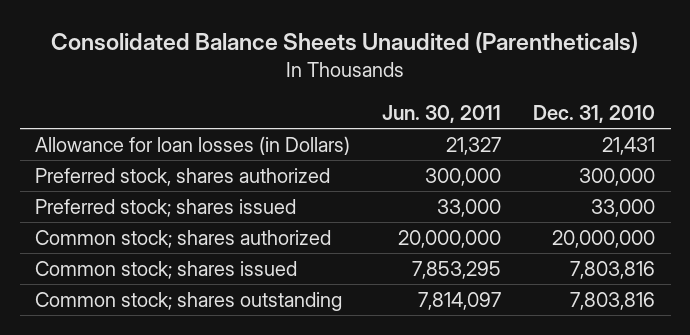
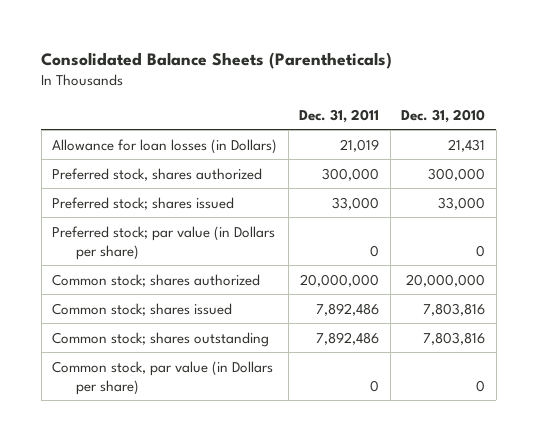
[51,32,639,54] Consolidated Balance Sheets Unaudited (Parentheticals) -> [41,51,393,69] Consolidated Balance Sheets (Parentheticals)
[382,104,502,123] Jun. 30, 2011 -> none
none -> [299,108,380,123] Dec. 31, 2011
none -> [52,225,276,260] Preferred stock; par value (in Dollars per share)
none -> [52,360,274,395] Common stock, par value (in Dollars per share)

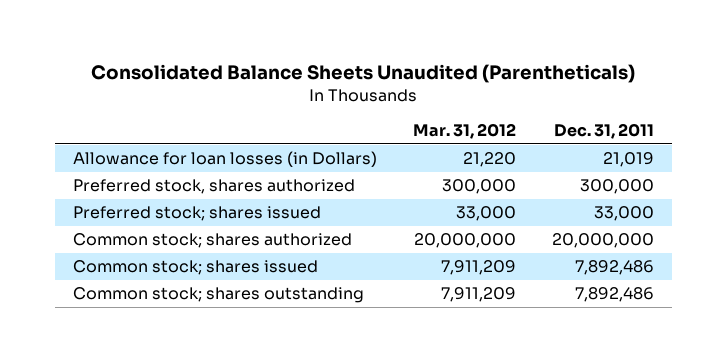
[41,51,393,69] Consolidated Balance Sheets (Parentheticals) -> [91,64,636,84] Consolidated Balance Sheets Unaudited (Parentheticals)
[401,108,486,123] Dec. 31, 2010 -> none
none -> [412,122,516,139] Mar. 31, 2012
[52,225,276,260] Preferred stock; par value (in Dollars per share) -> none
[52,360,274,395] Common stock, par value (in Dollars per share) -> none

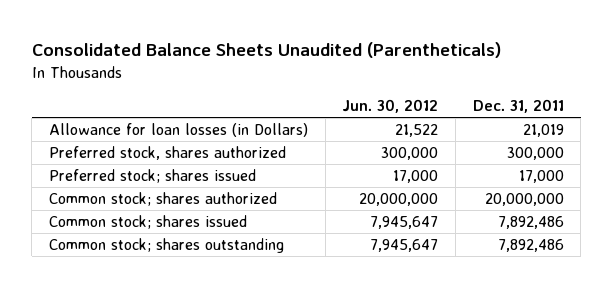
[412,122,516,139] Mar. 31, 2012 -> none
none -> [342,98,439,113] Jun. 30, 2012
[594,206,655,222] 33,000 -> [518,170,564,184] 17,000

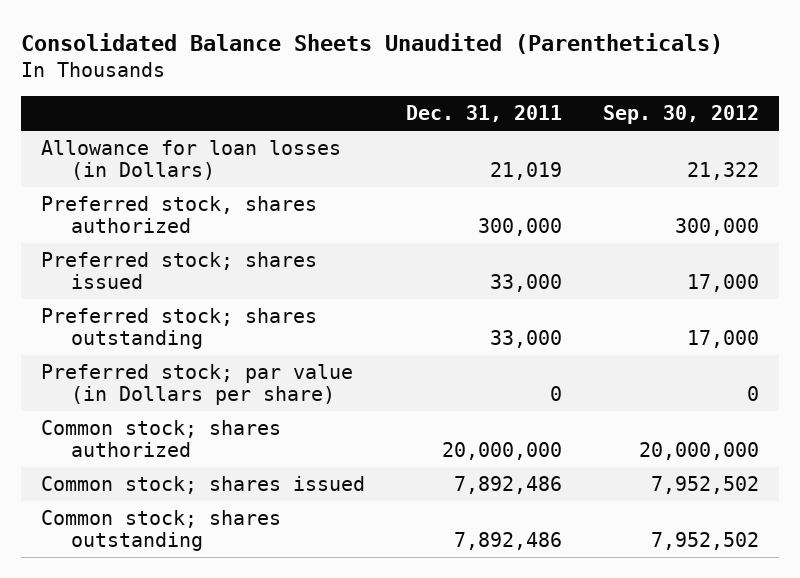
[342,98,439,113] Jun. 30, 2012 -> none
none -> [602,105,759,125] Sep. 30, 2012
[518,170,564,184] 17,000 -> [490,274,563,293] 33,000
none -> [41,307,318,350] Preferred stock; shares outstanding
none -> [41,363,354,406] Preferred stock; par value (in Dollars per share)

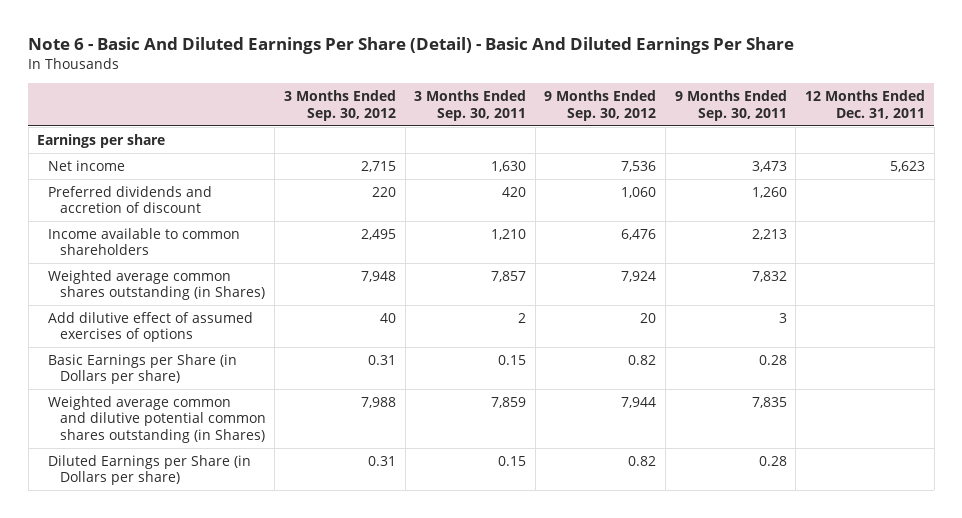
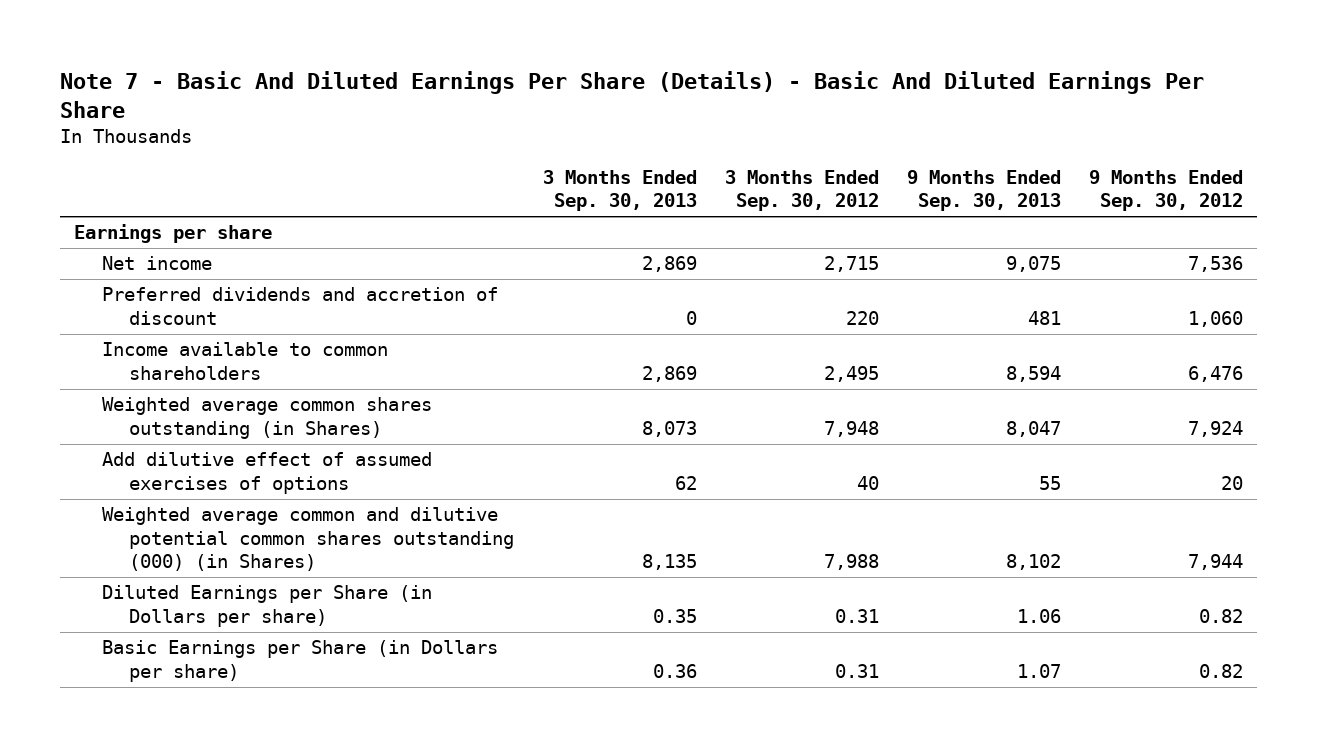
[28,36,795,54] Note 6 - Basic And Diluted Earnings Per Share (Detail) - Basic And Diluted Earnings Per Share -> [60,71,1205,118] Note 7 - Basic And Diluted Earnings Per Share (Details) - Basic And Diluted Earnings Per Share
[414,90,527,121] 3 Months Ended Sep. 30, 2011 -> none
[674,90,787,121] 9 Months Ended Sep. 30, 2011 -> none
[804,90,925,119] 12 Months Ended Dec. 31, 2011 -> none
none -> [542,169,697,212] 3 Months Ended Sep. 30, 2013
none -> [906,169,1061,212] 9 Months Ended Sep. 30, 2013
[48,396,266,443] Weighted average common and dilutive potential common shares outstanding (in Shares) -> [101,507,515,572] Weighted average common and dilutive potential common shares outstanding (000) (in Shares)
[48,354,238,385] Basic Earnings per Share (in Dollars per share) -> [101,640,498,682] Basic Earnings per Share (in Dollars per share)

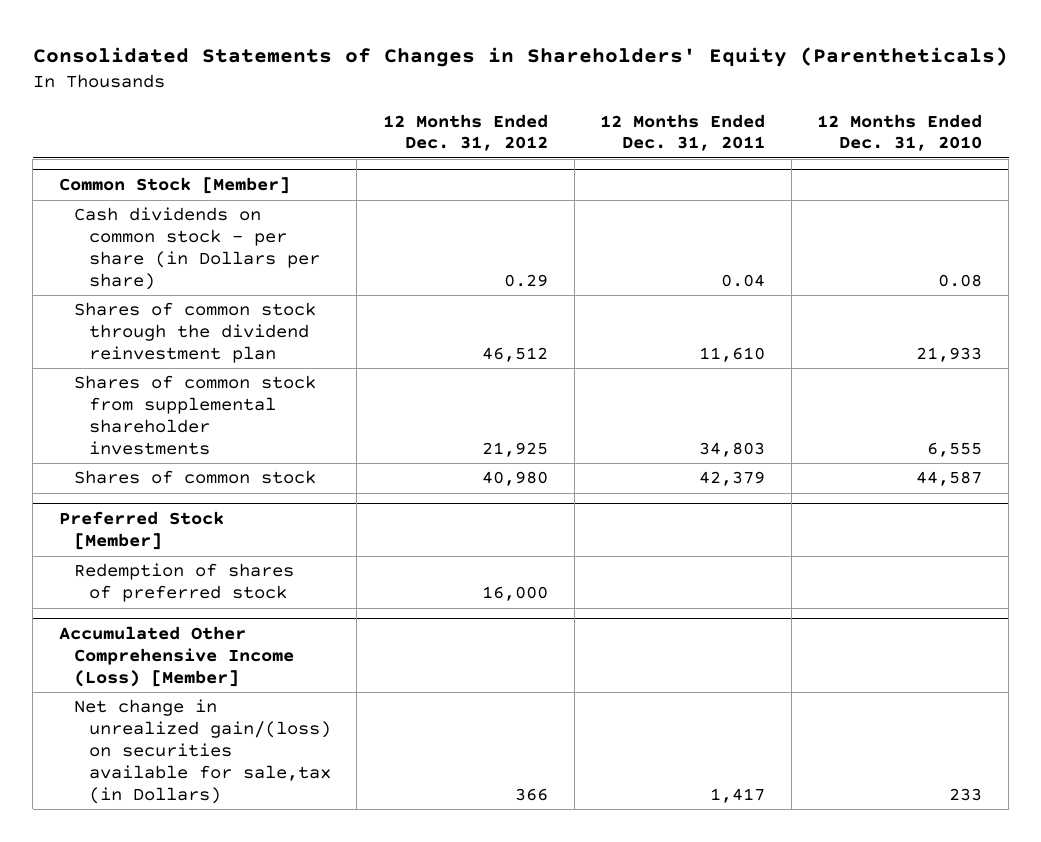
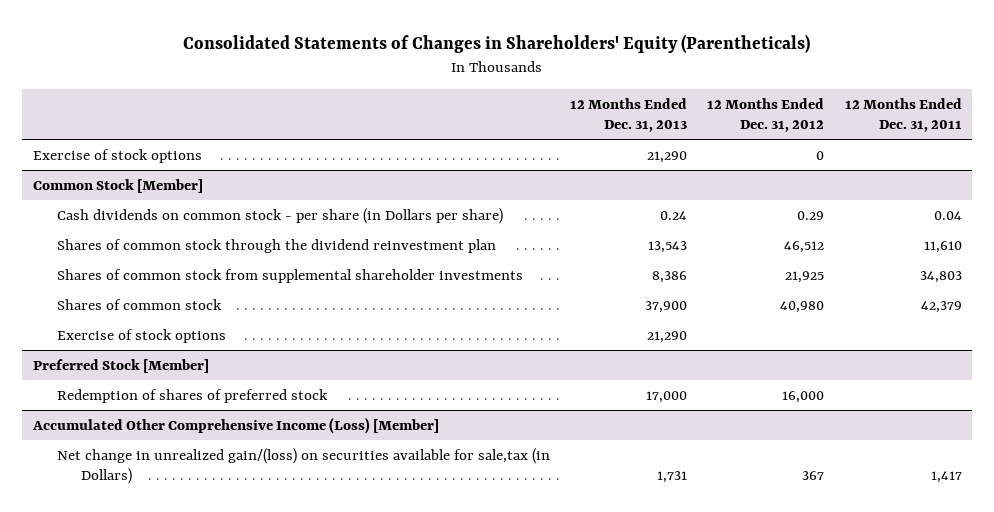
[817,113,983,152] 12 Months Ended Dec. 31, 2010 -> none
none -> [570,98,688,133] 12 Months Ended Dec. 31, 2013
none -> [32,148,202,163] Exercise of stock options
none -> [56,328,226,343] Exercise of stock options
[515,787,549,801] 366 -> [802,470,825,480] 367

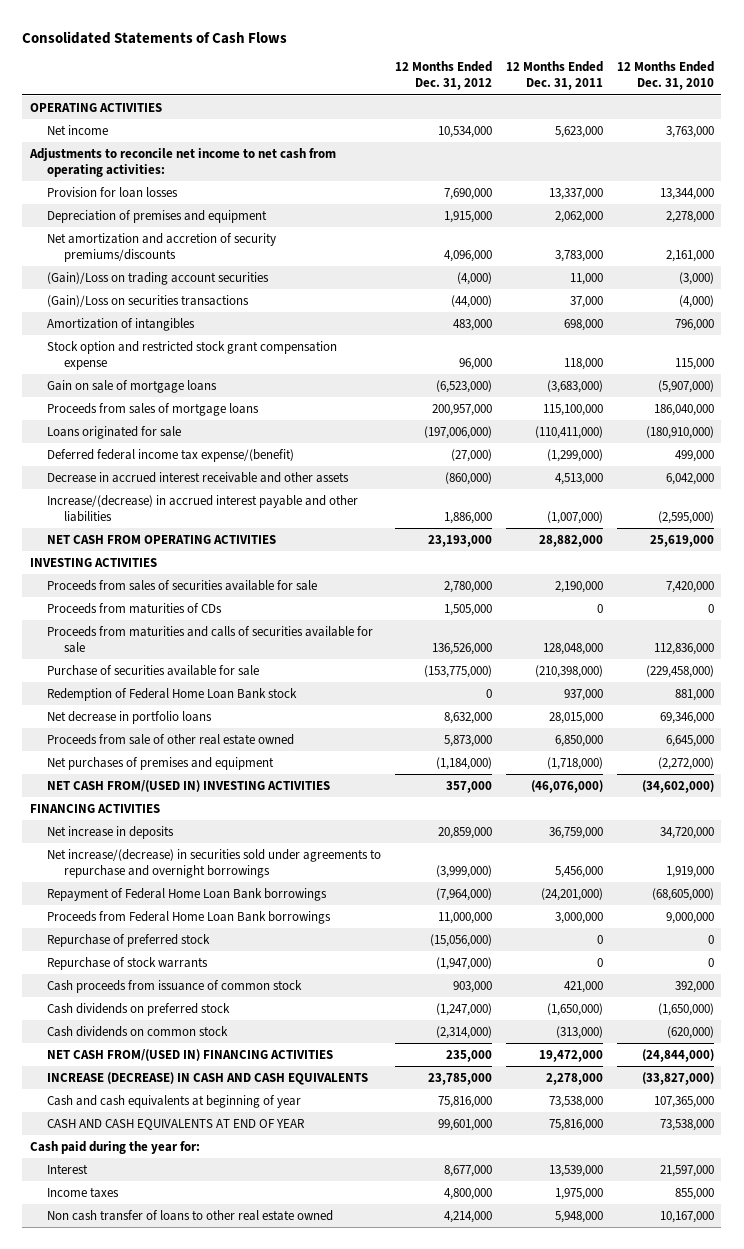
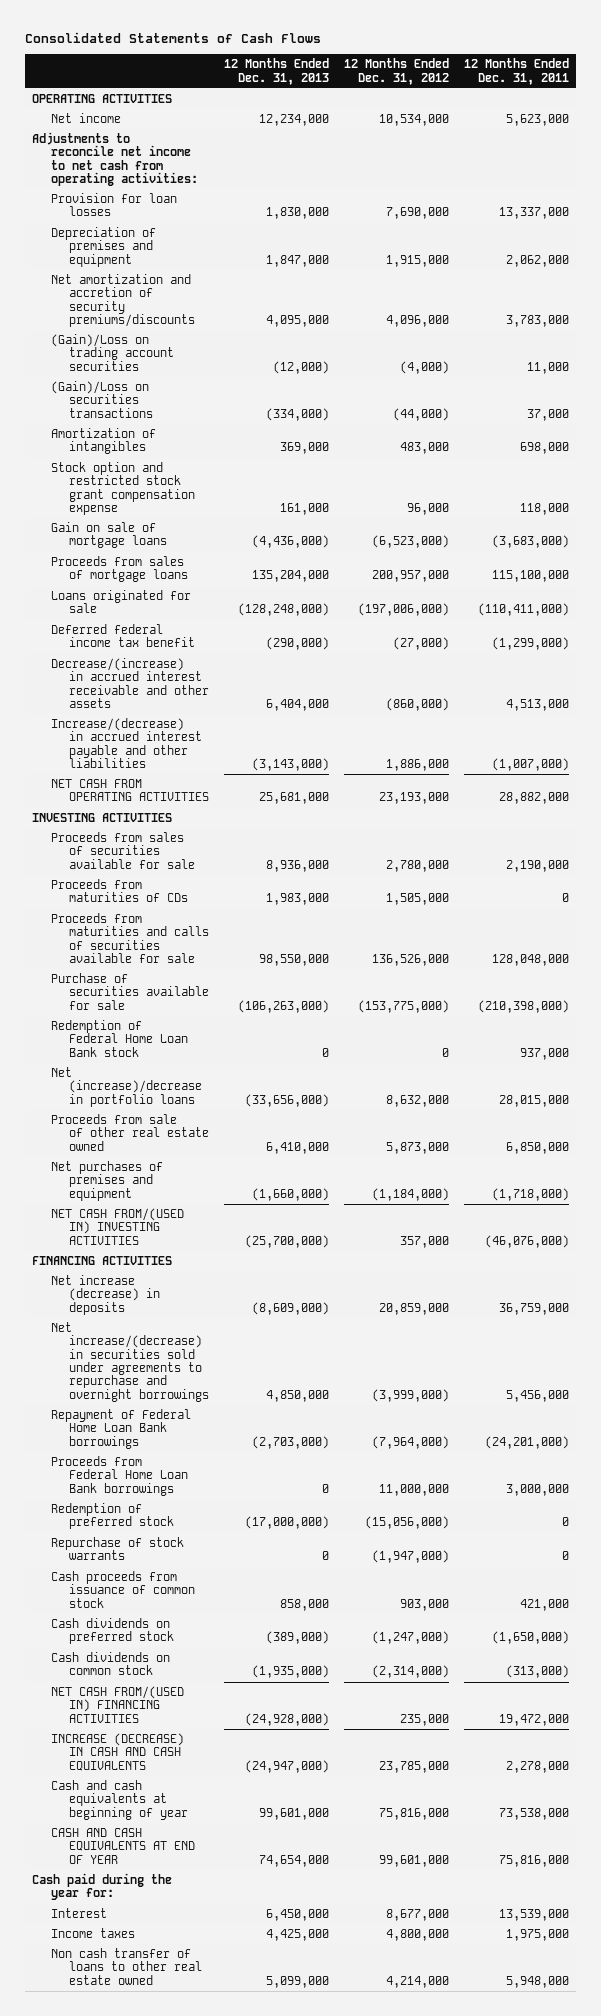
[617,61,715,91] 12 Months Ended Dec. 31, 2010 -> none
none -> [223,58,329,85] 12 Months Ended Dec. 31, 2013
[46,448,294,462] Deferred federal income tax expense/(benefit) -> [50,624,195,648] Deferred federal income tax benefit
[46,471,349,483] Decrease in accrued interest receivable and other assets -> [50,658,209,709] Decrease/(increase) in accrued interest receivable and other assets
[46,710,212,724] Net decrease in portfolio loans -> [50,1067,202,1107] Net (increase)/decrease in portfolio loans
[46,825,174,839] Net increase in deposits -> [50,1275,160,1315] Net increase (decrease) in deposits
[46,933,210,947] Repurchase of preferred stock -> [50,1503,174,1530] Redemption of preferred stock

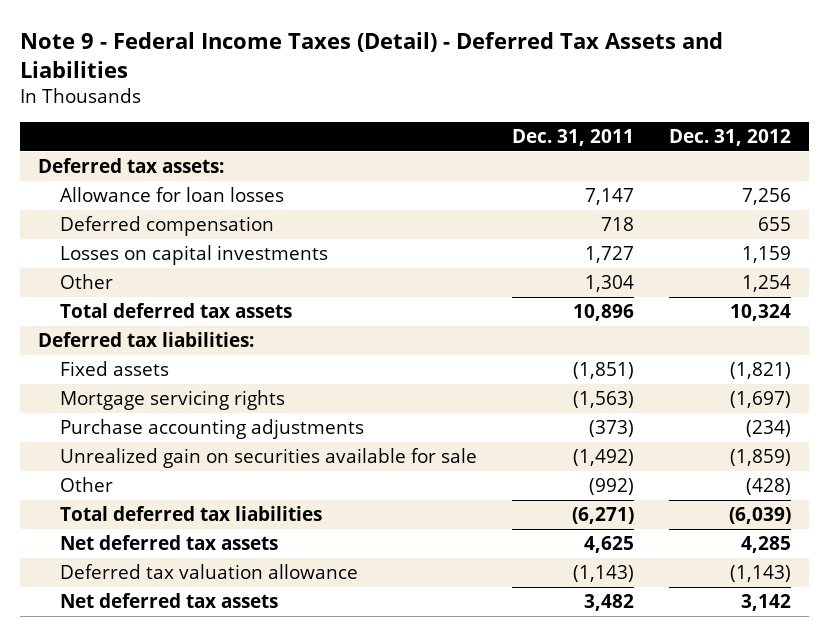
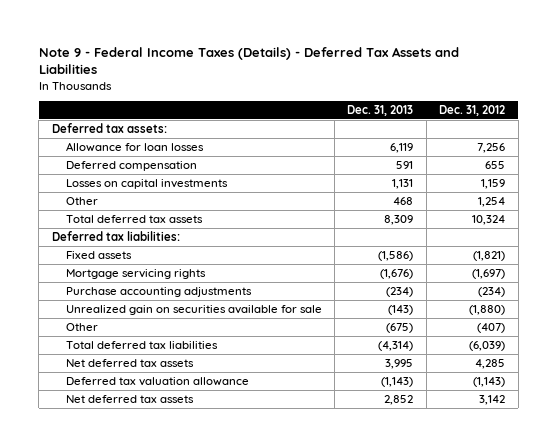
[20,32,724,79] Note 9 - Federal Income Taxes (Detail) - Deferred Tax Assets and Liabilities -> [38,46,459,75] Note 9 - Federal Income Taxes (Details) - Deferred Tax Assets and Liabilities
[512,129,635,147] Dec. 31, 2011 -> none
none -> [347,105,414,117] Dec. 31, 2013
[730,448,792,466] (1,859) -> [469,305,506,316] (1,880)
[746,477,792,495] (428) -> [477,323,506,334] (407)

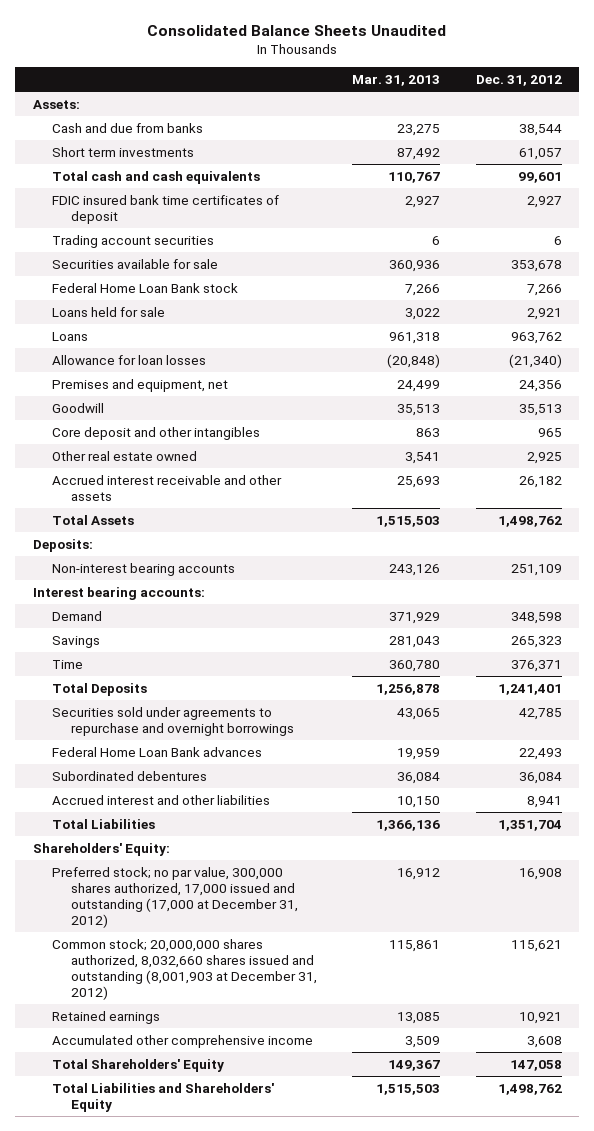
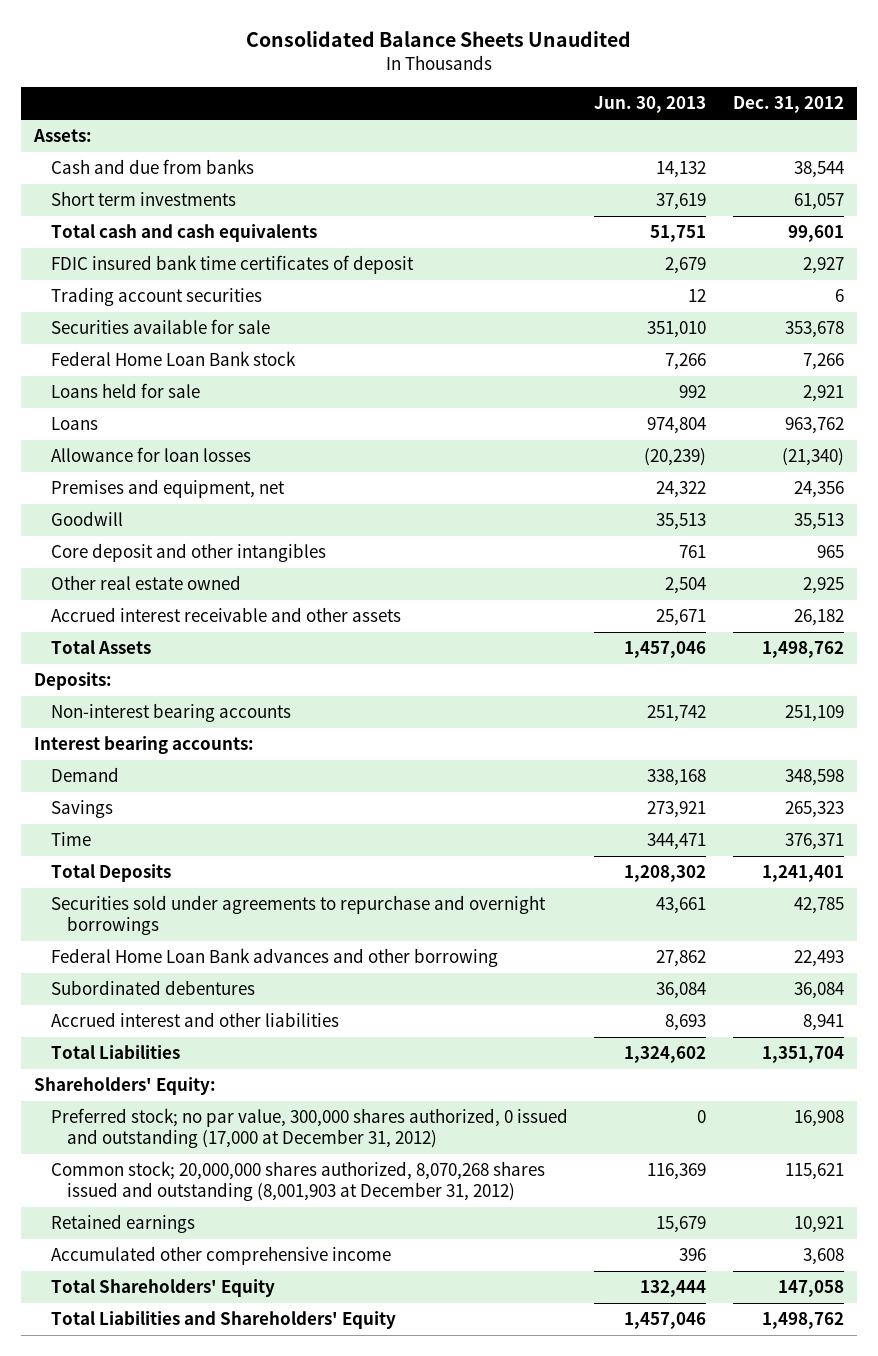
[352,75,441,87] Mar. 31, 2013 -> none
none -> [594,96,707,114] Jun. 30, 2013
[51,746,262,757] Federal Home Loan Bank advances -> [50,948,498,968] Federal Home Loan Bank advances and other borrowing
[51,866,299,928] Preferred stock; no par value, 300,000 shares authorized, 17,000 issued and outstanding (17,000 at December 31, 2012) -> [50,1108,568,1148] Preferred stock; no par value, 300,000 shares authorized, 0 issued and outstanding (17,000 at December 31, 2012)
[51,938,318,1000] Common stock; 20,000,000 shares authorized, 8,032,660 shares issued and outstanding (8,001,903 at December 31, 2012) -> [50,1161,545,1201] Common stock; 20,000,000 shares authorized, 8,070,268 shares issued and outstanding (8,001,903 at December 31, 2012)

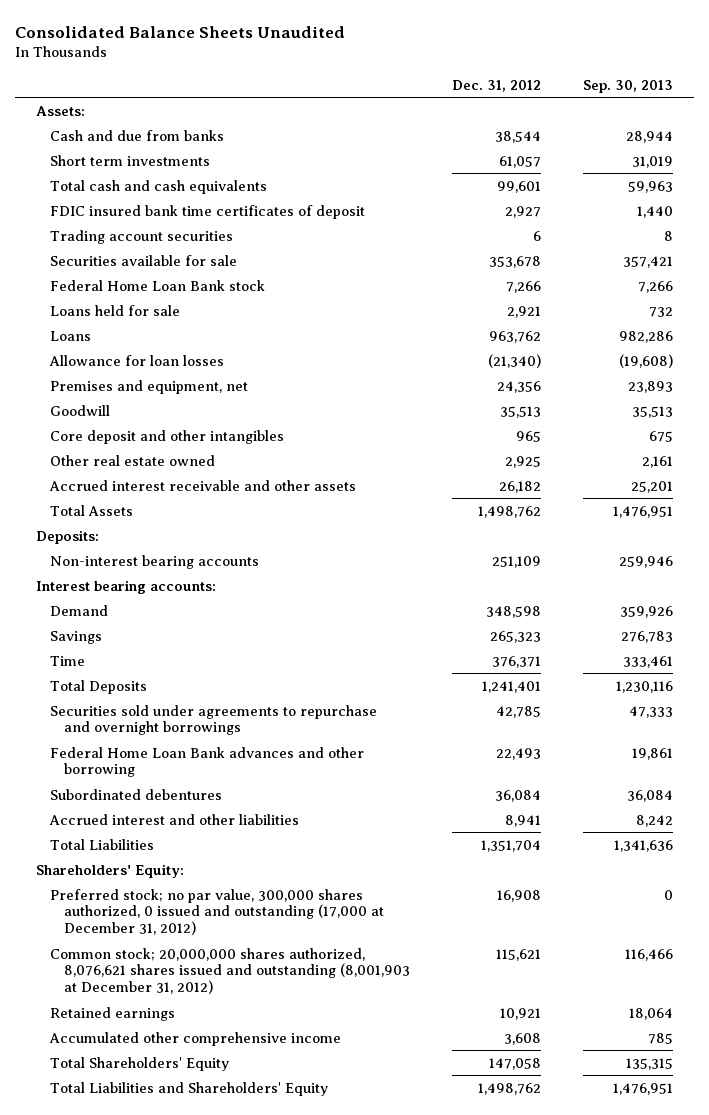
[594,96,707,114] Jun. 30, 2013 -> none
none -> [583,79,674,93] Sep. 30, 2013
[50,1161,545,1201] Common stock; 20,000,000 shares authorized, 8,070,268 shares issued and outstanding (8,001,903 at December 31, 2012) -> [50,947,411,995] Common stock; 20,000,000 shares authorized, 8,076,621 shares issued and outstanding (8,001,903 at December 31, 2012)

